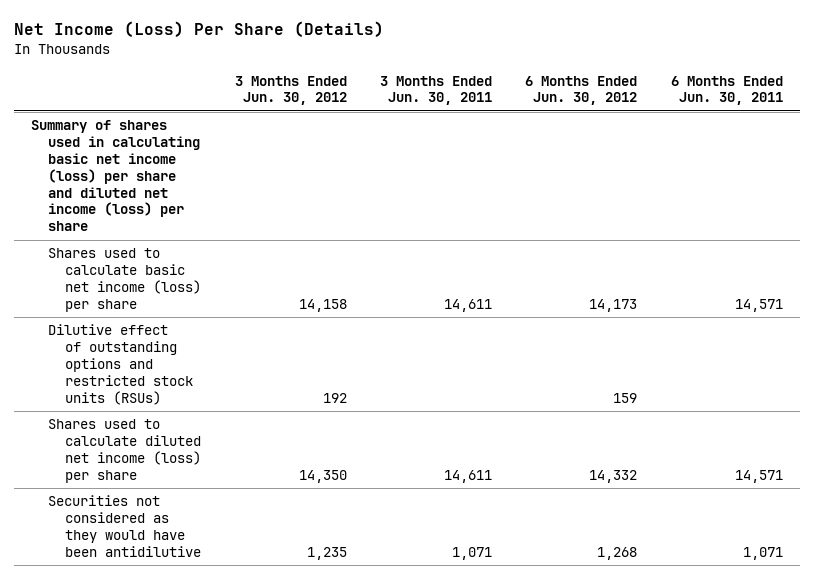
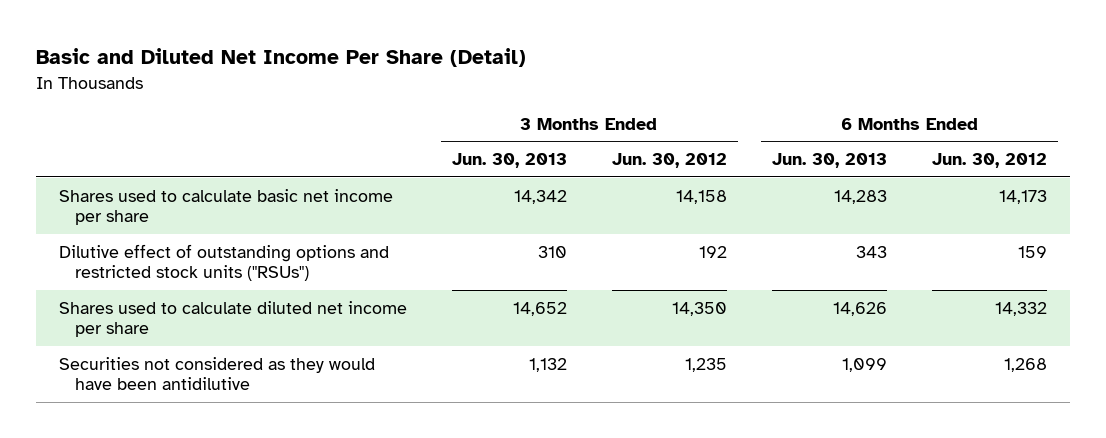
[14,21,385,38] Net Income (Loss) Per Share (Details) -> [36,48,527,68] Basic and Diluted Net Income Per Share (Detail)
[380,75,493,106] 3 Months Ended Jun. 30, 2011 -> none
[670,75,783,106] 6 Months Ended Jun. 30, 2011 -> none
none -> [451,153,567,169] Jun. 30, 2013
none -> [772,153,888,169] Jun. 30, 2013
[30,120,201,232] Summary of shares used in calculating basic net income (loss) per share and diluted net income (loss) per share -> none
[48,248,202,312] Shares used to calculate basic net income (loss) per share -> [58,188,393,226] Shares used to calculate basic net income per share
[48,324,194,405] Dilutive effect of outstanding options and restricted stock units (RSUs) -> [58,243,389,282] Dilutive effect of outstanding options and restricted stock units ("RSUs")
[48,419,202,483] Shares used to calculate diluted net income (loss) per share -> [58,300,407,338] Shares used to calculate diluted net income per share

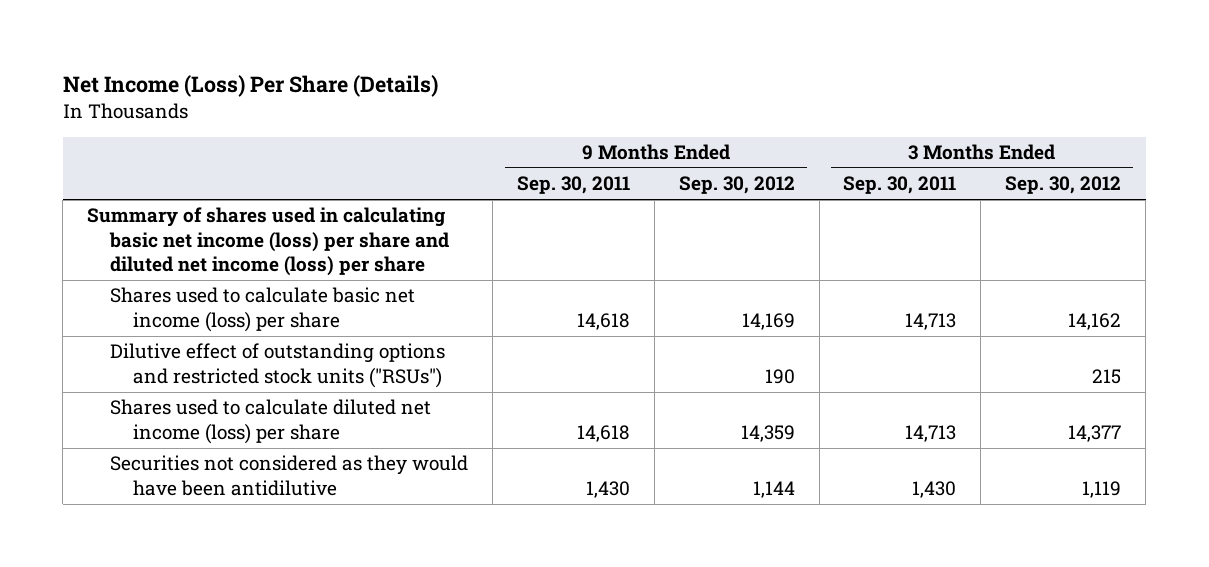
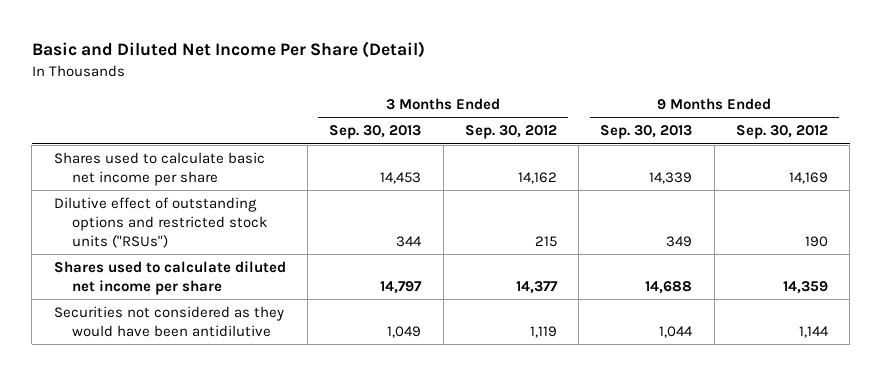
[62,75,438,98] Net Income (Loss) Per Share (Details) -> [31,41,425,59] Basic and Diluted Net Income Per Share (Detail)
[516,176,630,195] Sep. 30, 2011 -> none
[843,176,957,195] Sep. 30, 2011 -> none
none -> [329,125,422,140] Sep. 30, 2013
none -> [600,125,693,140] Sep. 30, 2013
[87,207,450,277] Summary of shares used in calculating basic net income (loss) per share and diluted net income (loss) per share -> none
[110,287,416,332] Shares used to calculate basic net income (loss) per share -> [53,152,265,186] Shares used to calculate basic net income per share
[110,399,432,444] Shares used to calculate diluted net income (loss) per share -> [53,261,286,295] Shares used to calculate diluted net income per share

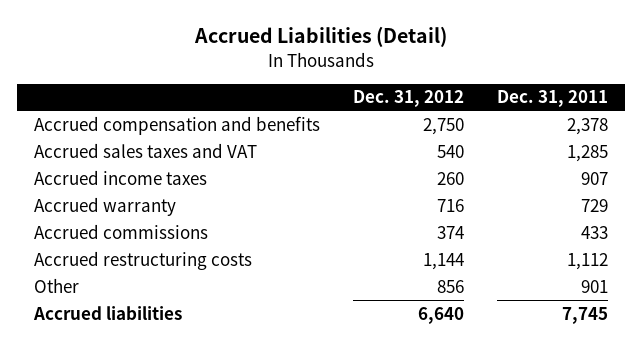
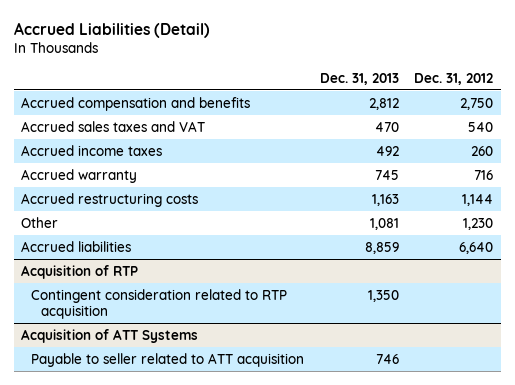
[497,90,609,108] Dec. 31, 2011 -> none
none -> [319,72,399,85] Dec. 31, 2013
[33,223,208,239] Accrued commissions -> none
[437,279,465,293] 856 -> [463,217,494,230] 1,230
none -> [21,264,139,279] Acquisition of RTP
none -> [31,288,288,319] Contingent consideration related to RTP acquisition
none -> [21,328,199,343] Acquisition of ATT Systems
none -> [31,352,305,367] Payable to seller related to ATT acquisition

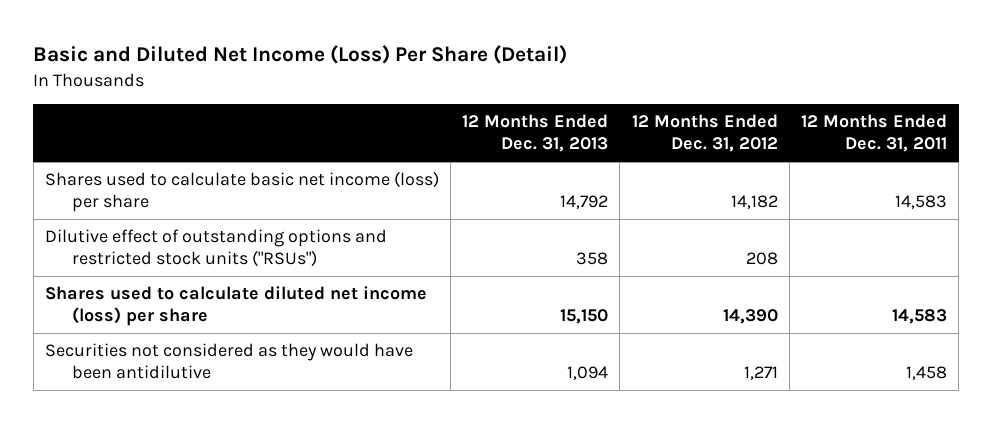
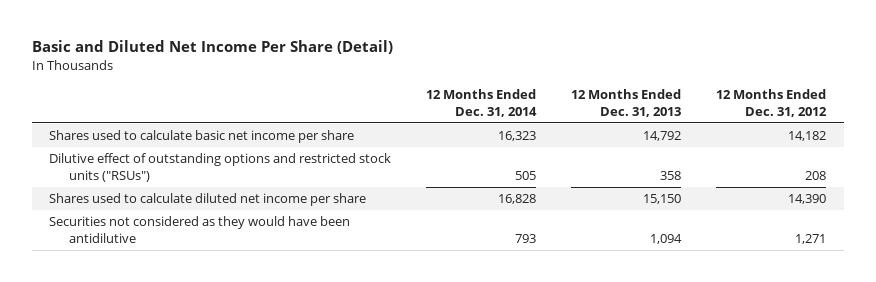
[33,45,568,65] Basic and Diluted Net Income (Loss) Per Share (Detail) -> [31,40,393,55] Basic and Diluted Net Income Per Share (Detail)
[800,114,947,153] 12 Months Ended Dec. 31, 2011 -> none
none -> [426,89,538,117] 12 Months Ended Dec. 31, 2014
[44,171,439,213] Shares used to calculate basic net income (loss) per share -> [49,130,355,144] Shares used to calculate basic net income per share
[44,286,427,327] Shares used to calculate diluted net income (loss) per share -> [49,193,367,207] Shares used to calculate diluted net income per share

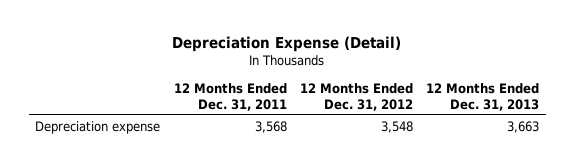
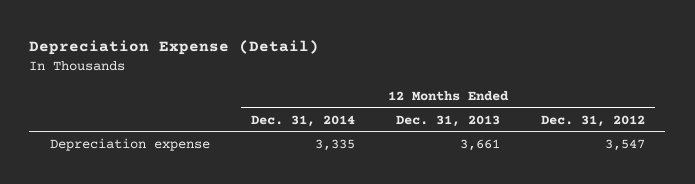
[173,82,287,112] 12 Months Ended Dec. 31, 2011 -> none
none -> [250,114,355,127] Dec. 31, 2014
[380,120,413,133] 3,548 -> [604,138,645,151] 3,547
[507,120,540,133] 3,663 -> [459,138,500,151] 3,661

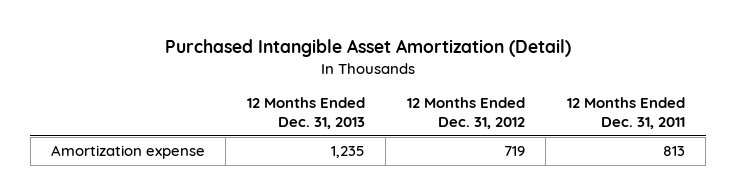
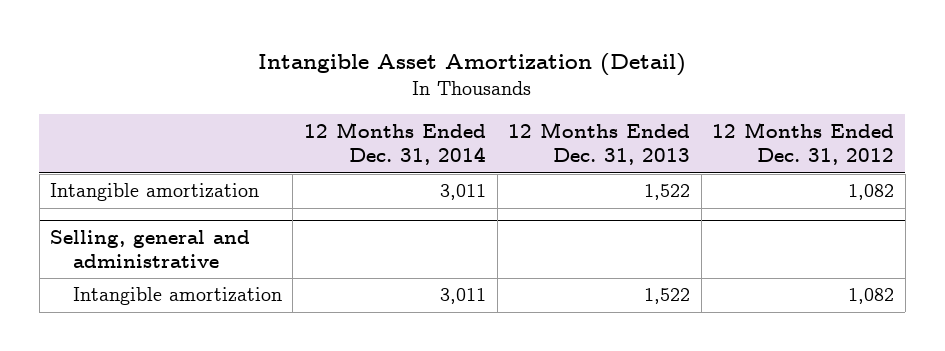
[164,39,571,58] Purchased Intangible Asset Amortization (Detail) -> [258,53,687,77] Intangible Asset Amortization (Detail)
[566,96,685,130] 12 Months Ended Dec. 31, 2011 -> none
none -> [303,121,486,166] 12 Months Ended Dec. 31, 2014
[51,145,206,160] Amortization expense -> [50,183,260,202] Intangible amortization
[330,146,365,159] 1,235 -> [644,184,691,201] 1,522
[503,146,525,157] 719 -> [848,184,895,201] 1,082
none -> [50,229,251,269] Selling, general and administrative
none -> [72,287,282,306] Intangible amortization

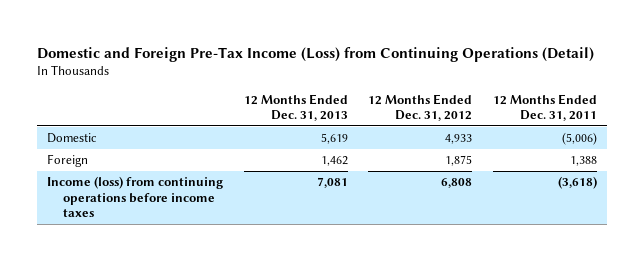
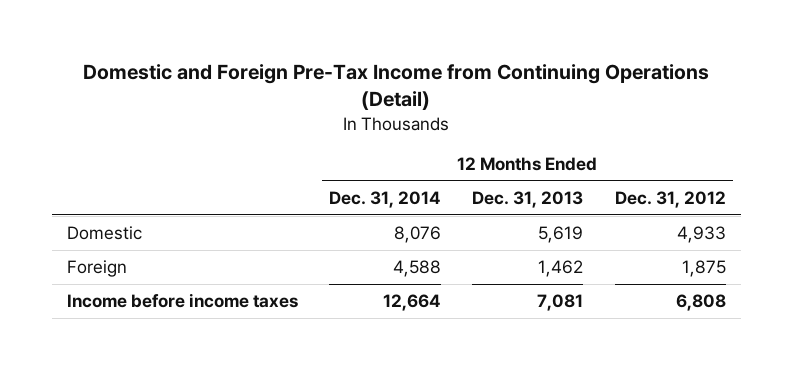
[37,46,595,62] Domestic and Foreign Pre-Tax Income (Loss) from Continuing Operations (Detail) -> [83,63,710,111] Domestic and Foreign Pre-Tax Income from Continuing Operations (Detail)
[492,93,597,122] 12 Months Ended Dec. 31, 2011 -> none
none -> [329,190,442,208] Dec. 31, 2014
[47,176,224,217] Income (loss) from continuing operations before income taxes -> [67,293,299,309] Income before income taxes

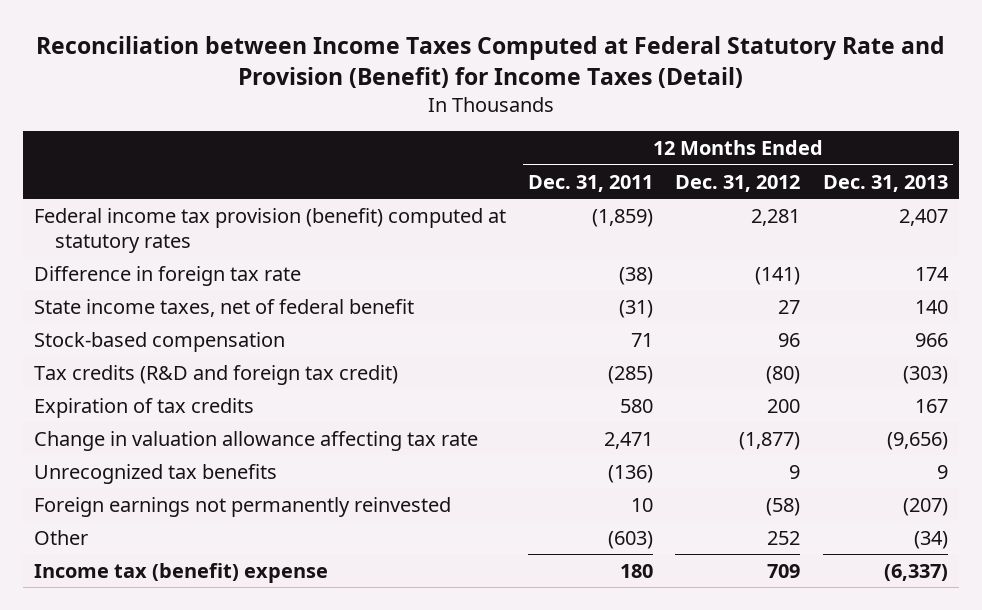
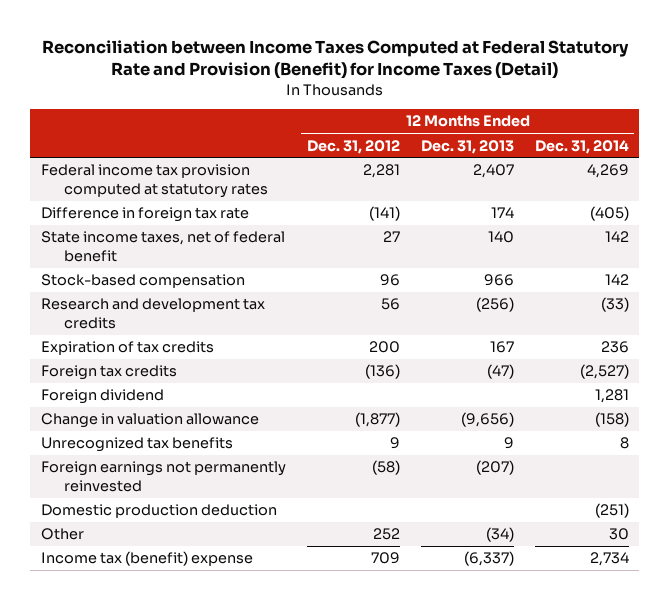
[528,174,654,192] Dec. 31, 2011 -> none
none -> [534,139,629,154] Dec. 31, 2014
[34,207,507,253] Federal income tax provision (benefit) computed at statutory rates -> [40,164,268,198] Federal income tax provision computed at statutory rates
[34,364,399,385] Tax credits (R&D and foreign tax credit) -> none
none -> [40,298,265,329] Research and development tax credits
none -> [40,365,177,381] Foreign tax credits
none -> [40,389,164,405] Foreign dividend
[34,430,479,451] Change in valuation allowance affecting tax rate -> [40,413,259,429] Change in valuation allowance
none -> [40,504,277,519] Domestic production deduction

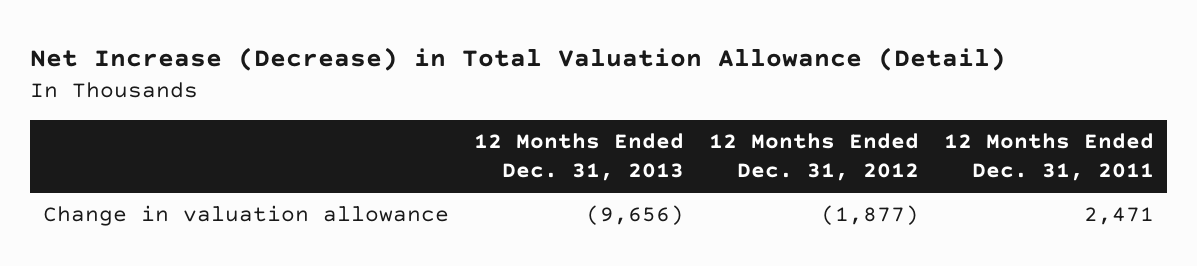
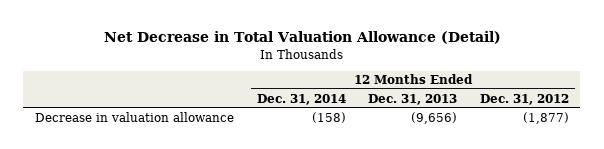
[30,47,1007,72] Net Increase (Decrease) in Total Valuation Allowance (Detail) -> [103,31,501,45] Net Decrease in Total Valuation Allowance (Detail)
[944,133,1155,182] 12 Months Ended Dec. 31, 2011 -> none
none -> [256,93,346,105] Dec. 31, 2014
[42,205,449,227] Change in valuation allowance -> [34,111,234,122] Decrease in valuation allowance

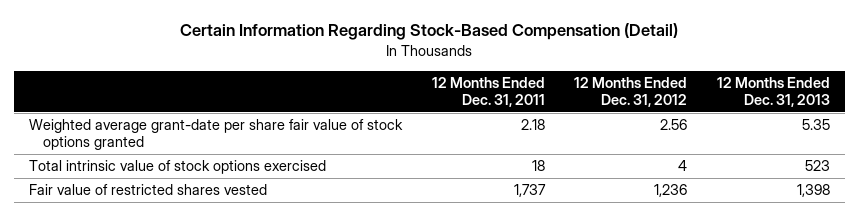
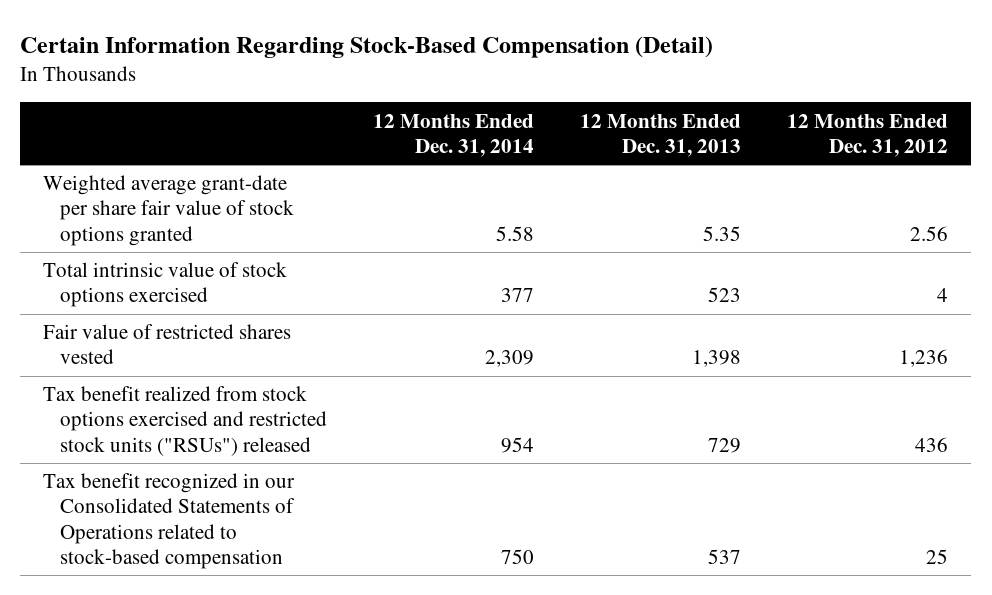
[431,76,545,107] 12 Months Ended Dec. 31, 2011 -> none
none -> [373,113,535,157] 12 Months Ended Dec. 31, 2014
none -> [43,386,328,456] Tax benefit realized from stock options exercised and restricted stock units ("RSUs") released
none -> [43,473,296,569] Tax benefit recognized in our Consolidated Statements of Operations related to stock-based compensation

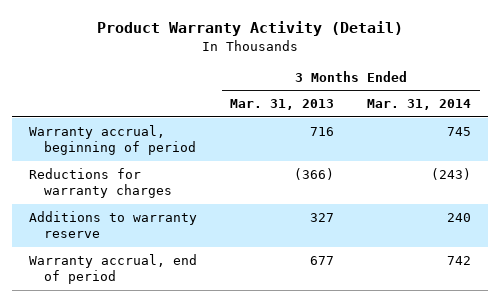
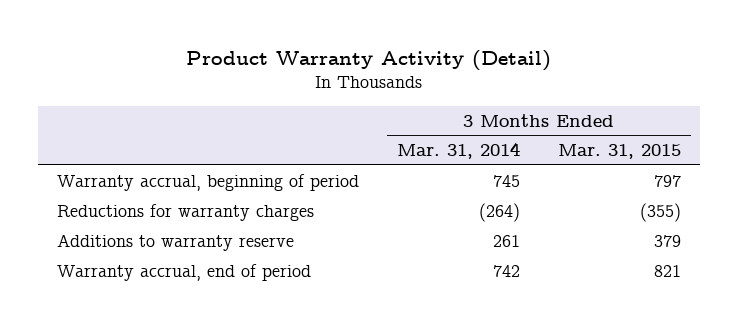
[230,99,335,111] Mar. 31, 2013 -> none
none -> [558,144,682,160] Mar. 31, 2015
[431,168,472,181] (243) -> [478,202,520,222] (264)
[447,213,472,223] 240 -> [492,234,520,247] 261

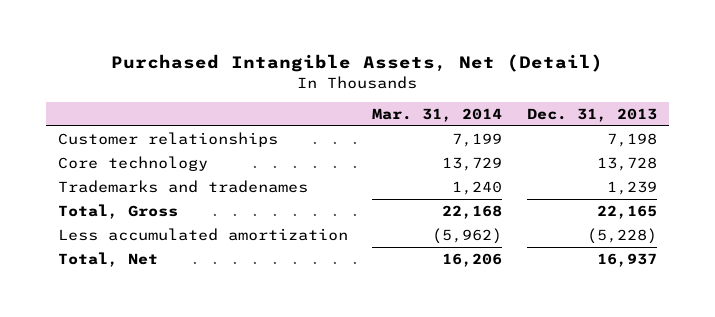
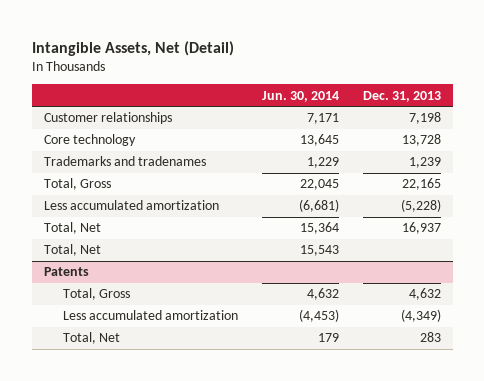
[111,54,604,73] Purchased Intangible Assets, Net (Detail) -> [31,40,234,56] Intangible Assets, Net (Detail)
[372,108,503,123] Mar. 31, 2014 -> none
none -> [261,90,339,102] Jun. 30, 2014
none -> [43,244,101,257] Total, Net
none -> [43,267,89,277] Patents
none -> [62,288,130,301] Total, Gross
none -> [62,310,238,321] Less accumulated amortization
none -> [62,332,120,345] Total, Net

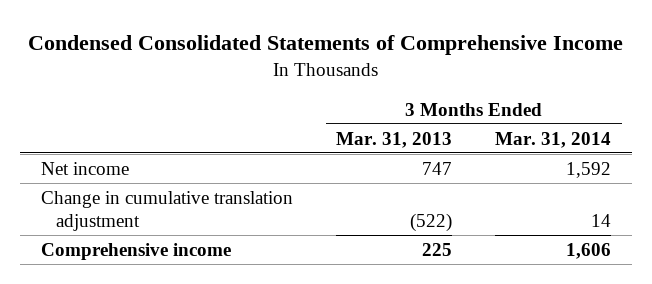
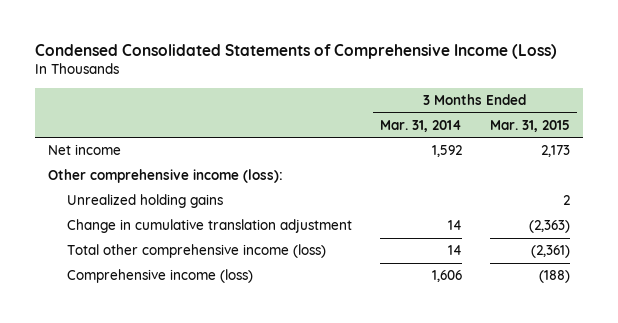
[28,34,624,55] Condensed Consolidated Statements of Comprehensive Income -> [34,43,557,59] Condensed Consolidated Statements of Comprehensive Income (Loss)
[336,131,453,148] Mar. 31, 2013 -> none
none -> [489,119,570,132] Mar. 31, 2015
none -> [48,169,284,184] Other comprehensive income (loss):
none -> [67,194,224,209] Unrealized holding gains
none -> [67,244,327,259] Total other comprehensive income (loss)
[41,242,232,260] Comprehensive income -> [67,269,254,284] Comprehensive income (loss)

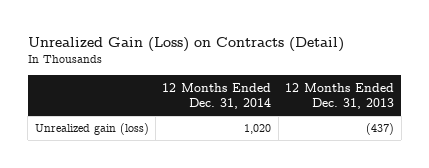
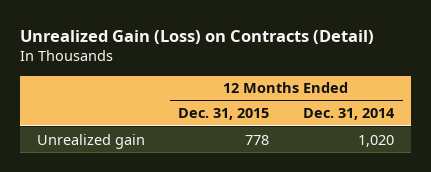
[285,82,395,110] 12 Months Ended Dec. 31, 2013 -> none
none -> [178,108,270,121] Dec. 31, 2015
[34,123,149,136] Unrealized gain (loss) -> [36,133,145,149] Unrealized gain

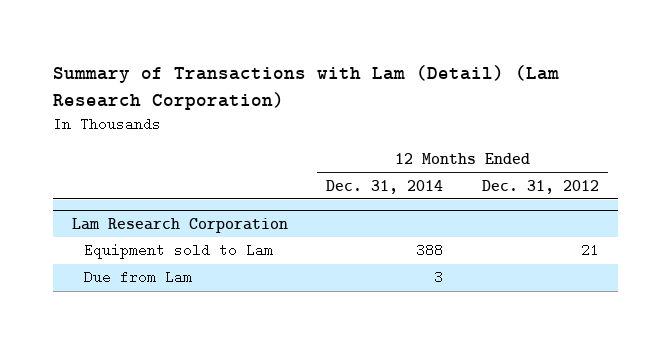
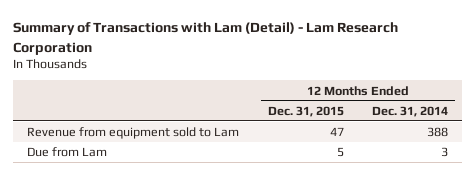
[52,65,559,110] Summary of Transactions with Lam (Detail) (Lam Research Corporation) -> [13,22,399,55] Summary of Transactions with Lam (Detail) - Lam Research Corporation
[481,179,599,194] Dec. 31, 2012 -> none
none -> [267,105,344,117] Dec. 31, 2015
[71,217,288,233] Lam Research Corporation -> none
[84,243,274,260] Equipment sold to Lam -> [27,127,240,140] Revenue from equipment sold to Lam

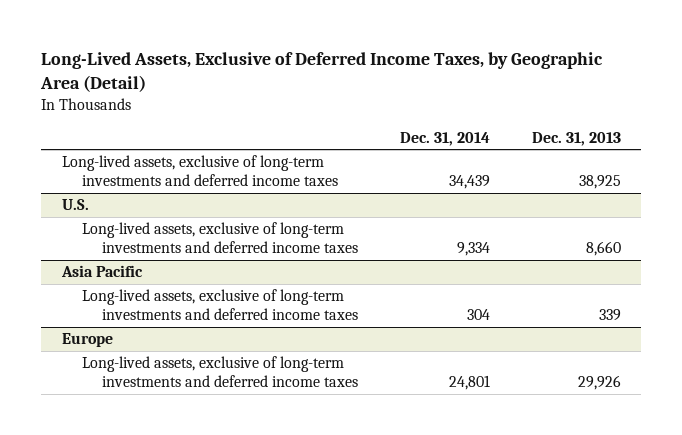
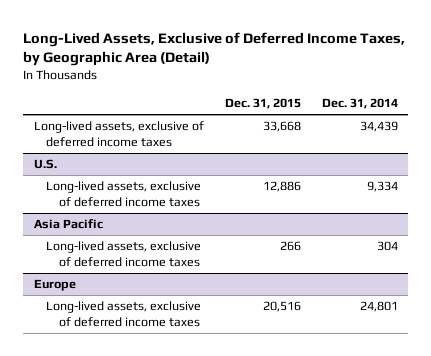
[531,131,621,146] Dec. 31, 2013 -> none
none -> [224,98,301,110] Dec. 31, 2015
[61,155,339,187] Long-lived assets, exclusive of long-term investments and deferred income taxes -> [33,121,204,147] Long-lived assets, exclusive of deferred income taxes
[82,222,359,254] Long-lived assets, exclusive of long-term investments and deferred income taxes -> [46,181,202,207] Long-lived assets, exclusive of deferred income taxes
[82,289,359,321] Long-lived assets, exclusive of long-term investments and deferred income taxes -> [46,241,202,267] Long-lived assets, exclusive of deferred income taxes
[82,356,359,388] Long-lived assets, exclusive of long-term investments and deferred income taxes -> [46,301,202,327] Long-lived assets, exclusive of deferred income taxes

